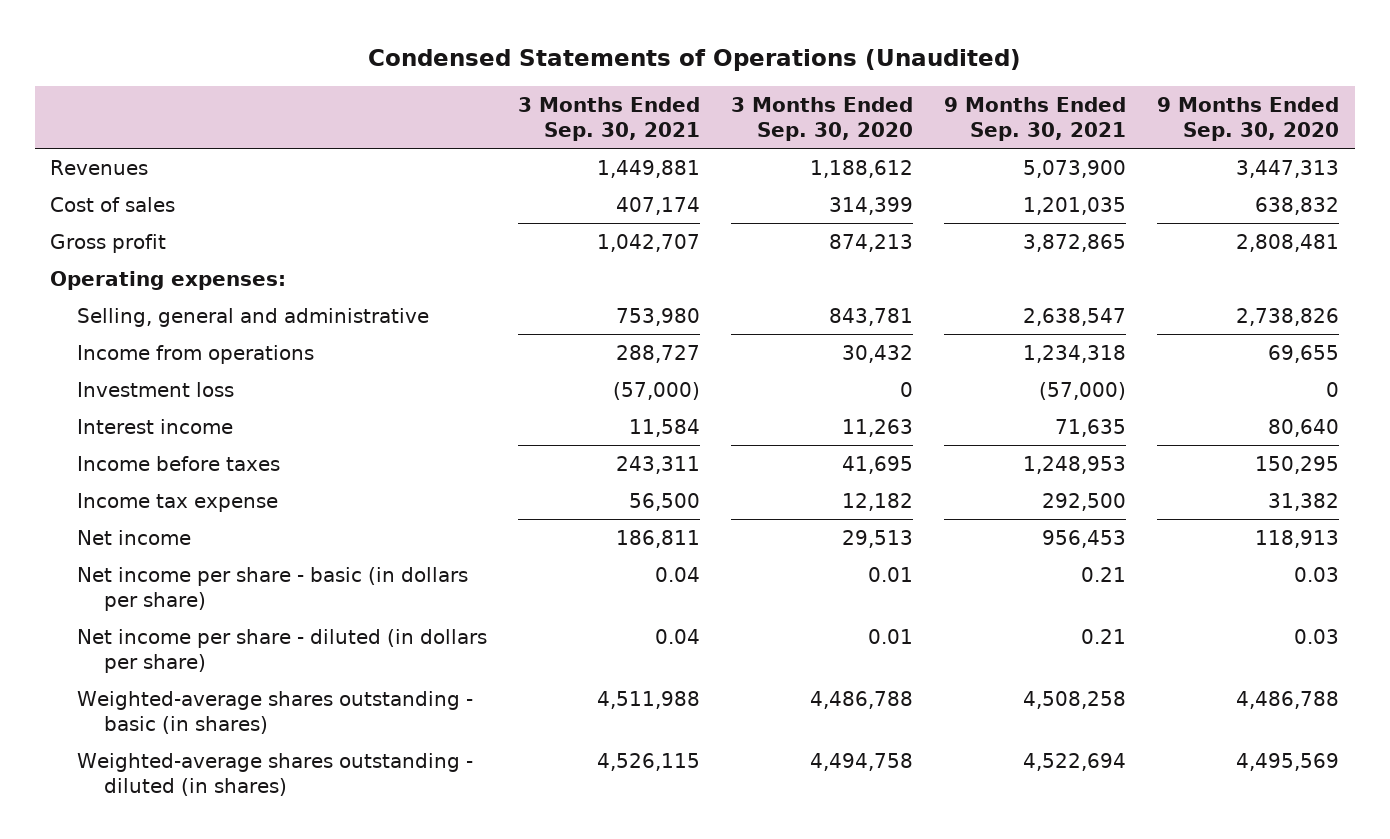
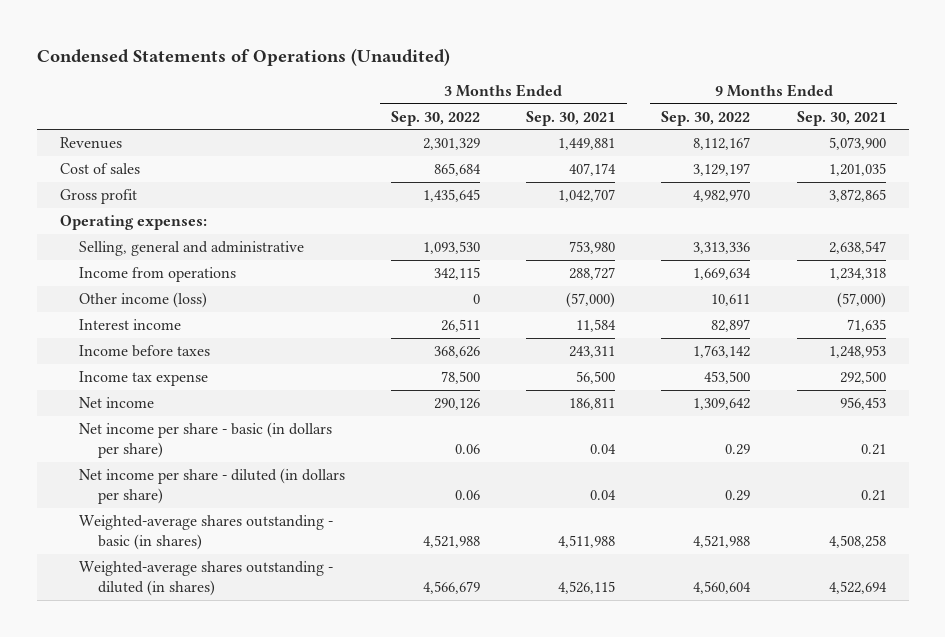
[731,97,914,142] 3 Months Ended Sep. 30, 2020 -> none
[1157,97,1340,142] 9 Months Ended Sep. 30, 2020 -> none
none -> [391,110,481,126] Sep. 30, 2022
none -> [661,110,751,126] Sep. 30, 2022
[76,381,234,397] Investment loss -> [78,292,207,309] Other income (loss)

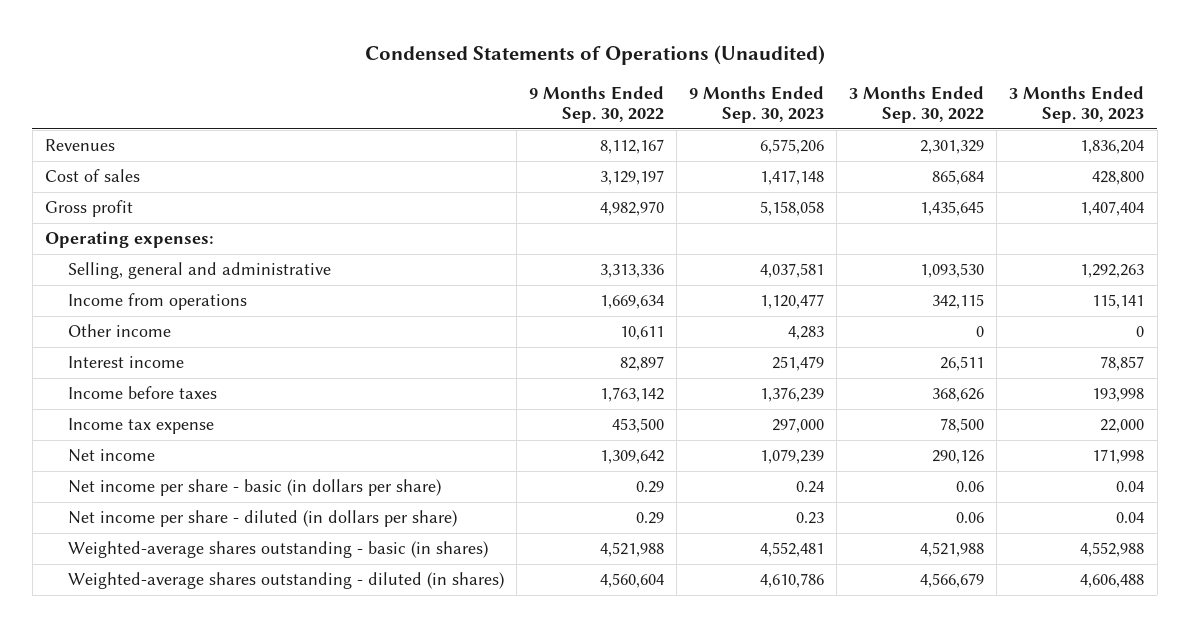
[526,110,616,126] Sep. 30, 2021 -> none
[796,110,886,126] Sep. 30, 2021 -> none
none -> [689,85,825,124] 9 Months Ended Sep. 30, 2023
none -> [1009,85,1145,124] 3 Months Ended Sep. 30, 2023
[78,292,207,309] Other income (loss) -> [67,324,171,338] Other income

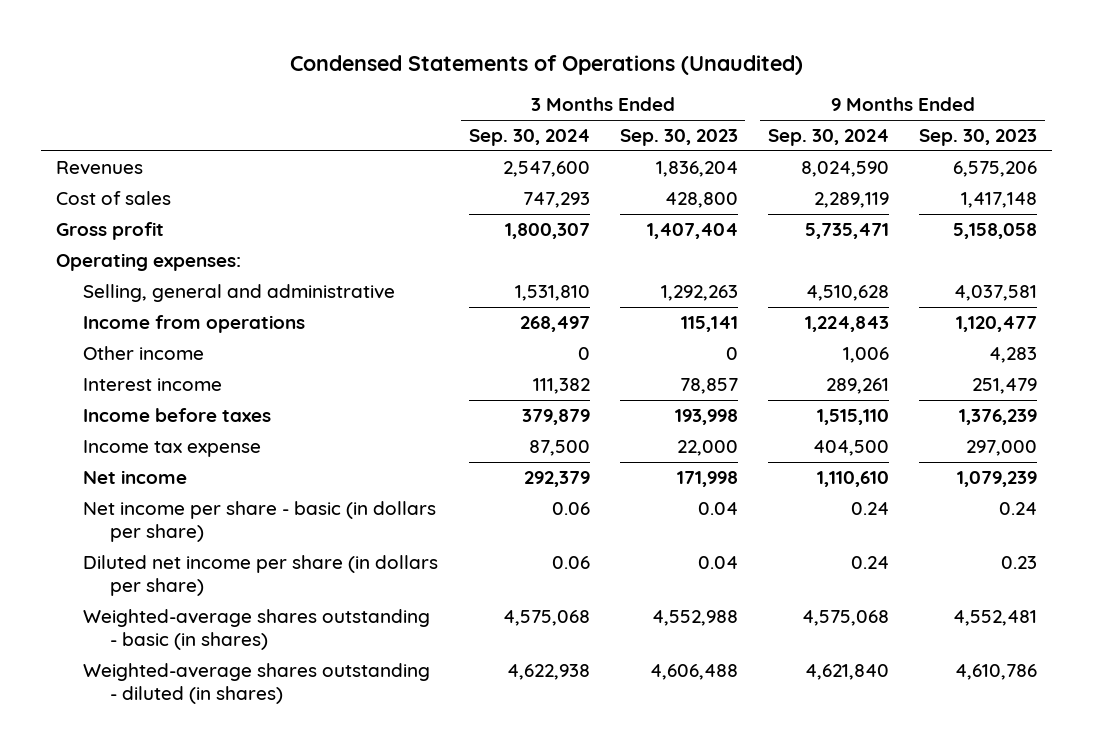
[528,85,664,124] 9 Months Ended Sep. 30, 2022 -> none
[849,85,985,124] 3 Months Ended Sep. 30, 2022 -> none
none -> [468,129,590,147] Sep. 30, 2024
none -> [767,129,889,147] Sep. 30, 2024
[67,510,457,528] Net income per share - diluted (in dollars per share) -> [83,555,439,597] Diluted net income per share (in dollars per share)

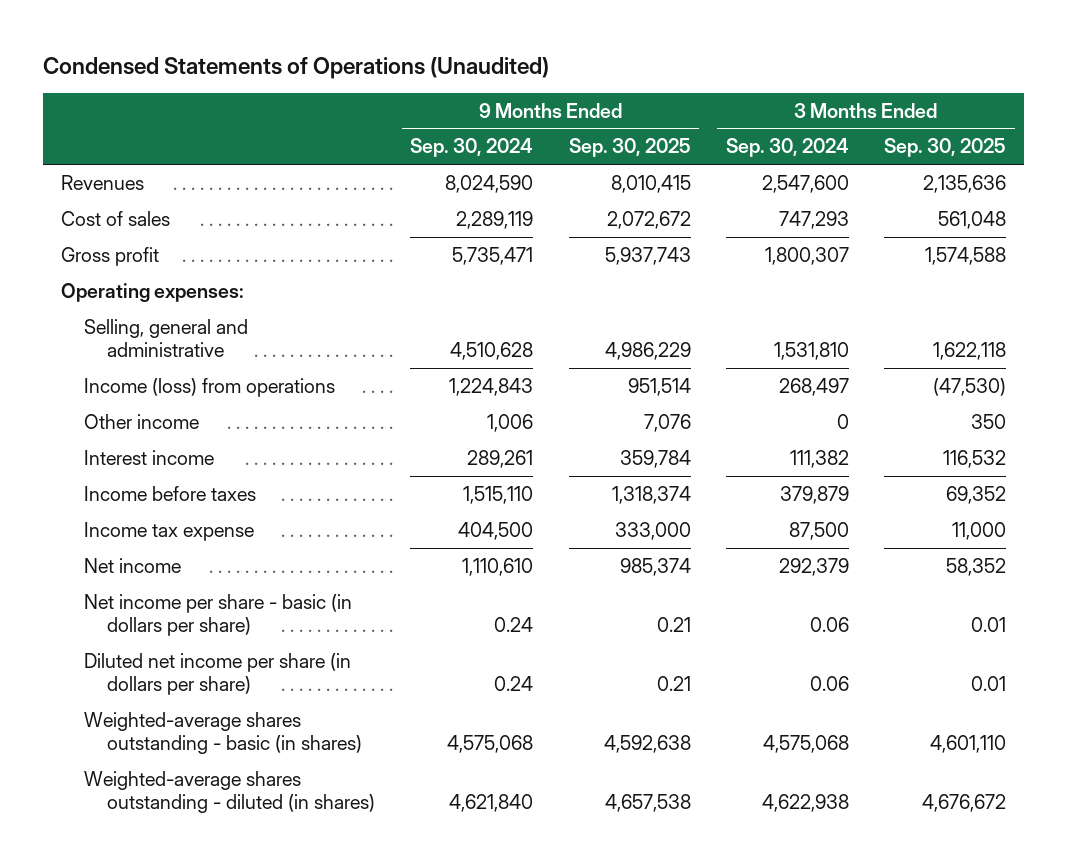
[619,129,738,147] Sep. 30, 2023 -> none
[919,129,1038,147] Sep. 30, 2023 -> none
none -> [568,138,691,158] Sep. 30, 2025
none -> [883,138,1006,158] Sep. 30, 2025
[83,315,306,334] Income from operations -> [84,377,336,397] Income (loss) from operations

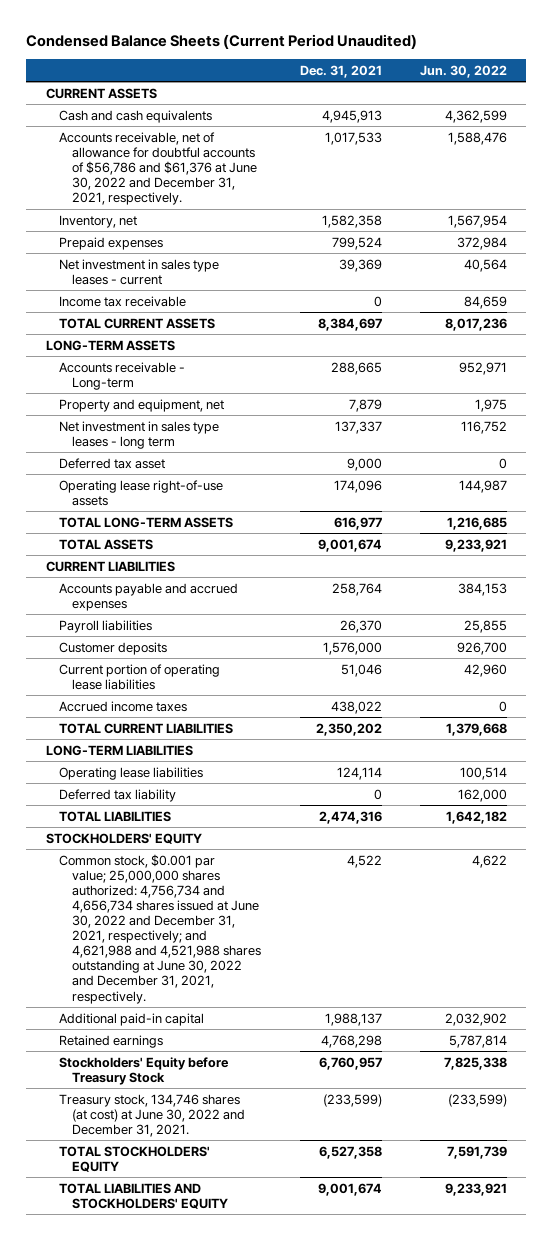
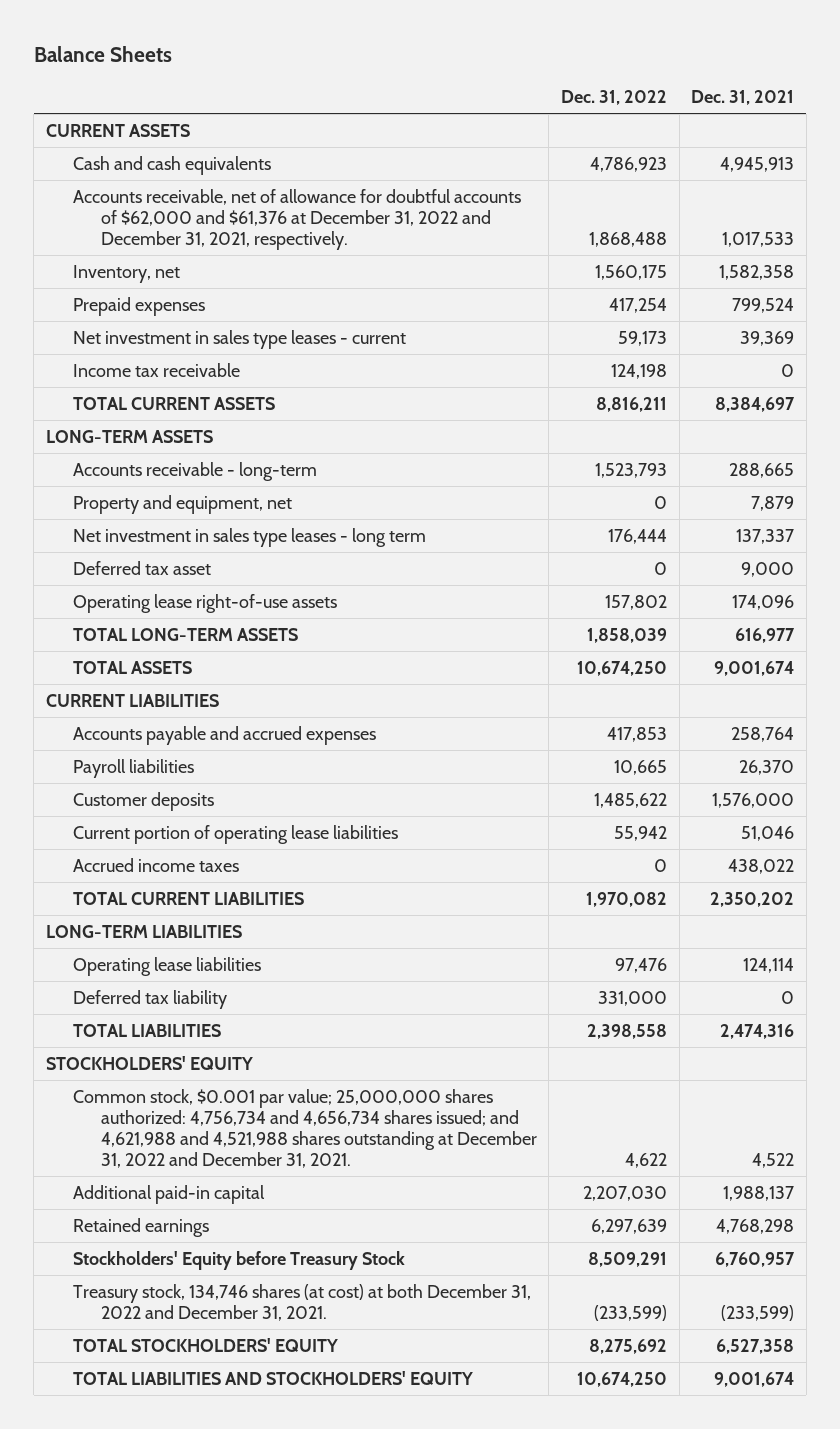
[26,34,418,50] Condensed Balance Sheets (Current Period Unaudited) -> [33,45,172,62] Balance Sheets
[419,64,507,78] Jun. 30, 2022 -> none
none -> [560,89,667,105] Dec. 31, 2022
[58,131,258,206] Accounts receivable, net of allowance for doubtful accounts of $56,786 and $61,376 at June 30, 2022 and December 31, 2021, respectively. -> [73,188,522,251] Accounts receivable, net of allowance for doubtful accounts of $62,000 and $61,376 at December 31, 2022 and December 31, 2021, respectively.
[58,361,185,390] Accounts receivable - Long-term -> [73,461,318,481] Accounts receivable - long-term
[58,853,262,1004] Common stock, $0.001 par value; 25,000,000 shares authorized: 4,756,734 and 4,656,734 shares issued at June 30, 2022 and December 31, 2021, respectively; and 4,621,988 and 4,521,988 shares outstanding at June 30, 2022 and December 31, 2021, respectively. -> [73,1088,537,1169] Common stock, $0.001 par value; 25,000,000 shares authorized: 4,756,734 and 4,656,734 shares issued; and 4,621,988 and 4,521,988 shares outstanding at December 31, 2022 and December 31, 2021.
[58,1093,246,1137] Treasury stock, 134,746 shares (at cost) at June 30, 2022 and December 31, 2021. -> [73,1283,532,1322] Treasury stock, 134,746 shares (at cost) at both December 31, 2022 and December 31, 2021.

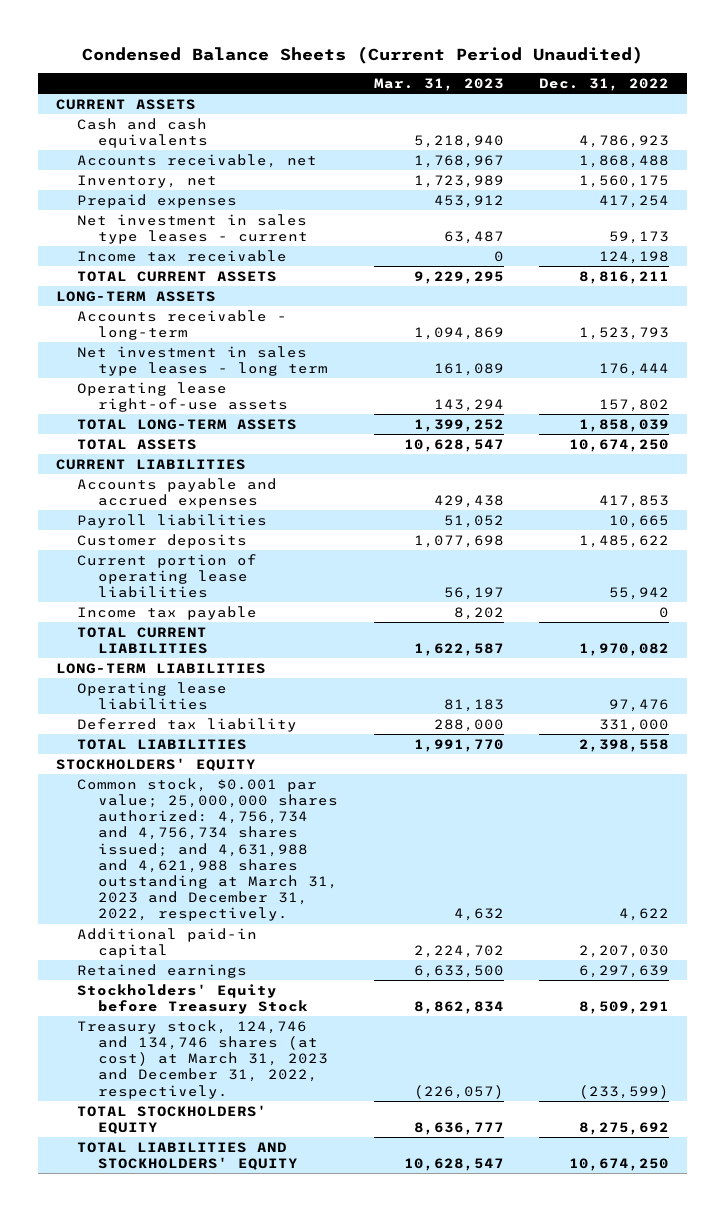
[33,45,172,62] Balance Sheets -> [81,45,643,64] Condensed Balance Sheets (Current Period Unaudited)
[691,89,795,105] Dec. 31, 2021 -> none
none -> [373,78,504,92] Mar. 31, 2023
[73,188,522,251] Accounts receivable, net of allowance for doubtful accounts of $62,000 and $61,376 at December 31, 2022 and December 31, 2021, respectively. -> [77,153,318,168] Accounts receivable, net
[73,494,293,514] Property and equipment, net -> none
[73,560,212,575] Deferred tax asset -> none
[73,857,240,872] Accrued income taxes -> [77,605,258,620] Income tax payable
[73,1088,537,1169] Common stock, $0.001 par value; 25,000,000 shares authorized: 4,756,734 and 4,656,734 shares issued; and 4,621,988 and 4,521,988 shares outstanding at December 31, 2022 and December 31, 2021. -> [77,777,339,922] Common stock, $0.001 par value; 25,000,000 shares authorized: 4,756,734 and 4,756,734 shares issued; and 4,631,988 and 4,621,988 shares outstanding at March 31, 2023 and December 31, 2022, respectively.
[73,1283,532,1322] Treasury stock, 134,746 shares (at cost) at both December 31, 2022 and December 31, 2021. -> [77,1019,329,1099] Treasury stock, 124,746 and 134,746 shares (at cost) at March 31, 2023 and December 31, 2022, respectively.

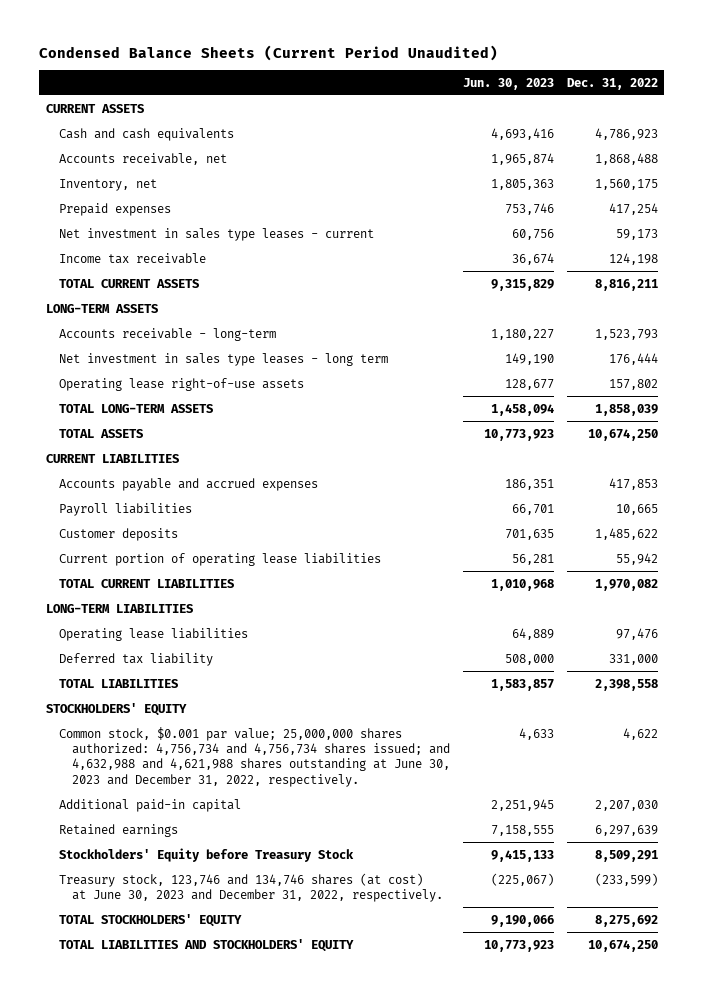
[373,78,504,92] Mar. 31, 2023 -> none
none -> [463,77,555,90] Jun. 30, 2023
[77,605,258,620] Income tax payable -> none
[77,777,339,922] Common stock, $0.001 par value; 25,000,000 shares authorized: 4,756,734 and 4,756,734 shares issued; and 4,631,988 and 4,621,988 shares outstanding at March 31, 2023 and December 31, 2022, respectively. -> [59,726,451,787] Common stock, $0.001 par value; 25,000,000 shares authorized: 4,756,734 and 4,756,734 shares issued; and 4,632,988 and 4,621,988 shares outstanding at June 30, 2023 and December 31, 2022, respectively.
[77,1019,329,1099] Treasury stock, 124,746 and 134,746 shares (at cost) at March 31, 2023 and December 31, 2022, respectively. -> [59,872,444,902] Treasury stock, 123,746 and 134,746 shares (at cost) at June 30, 2023 and December 31, 2022, respectively.

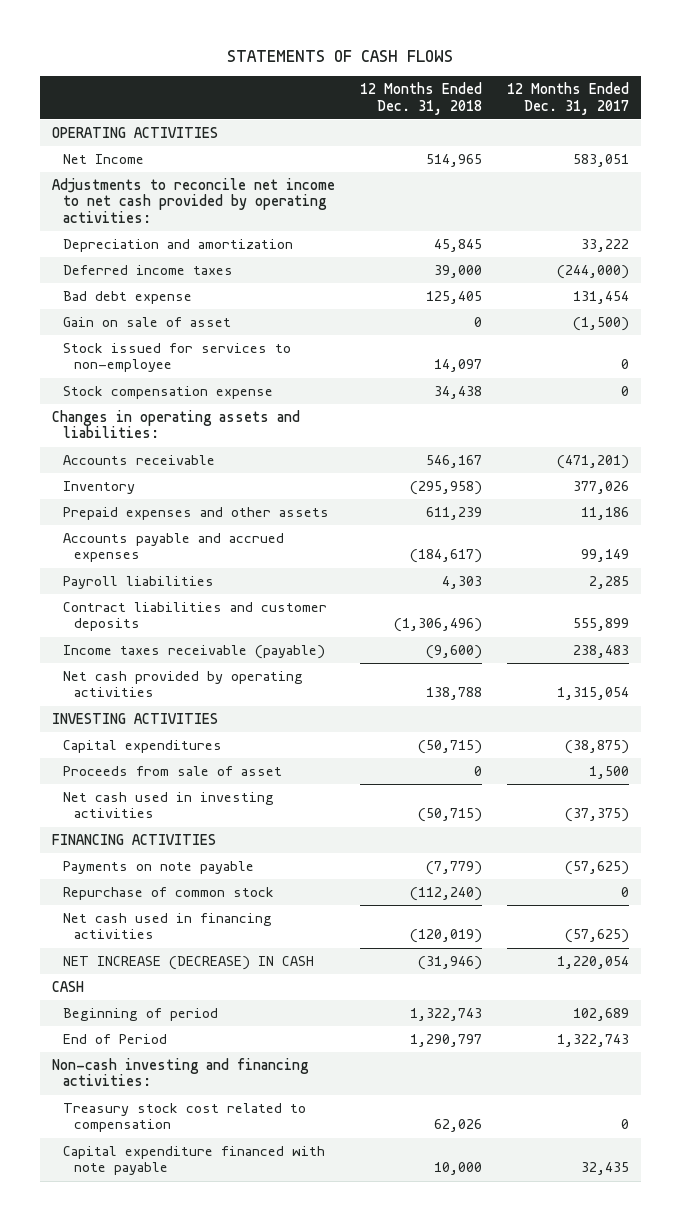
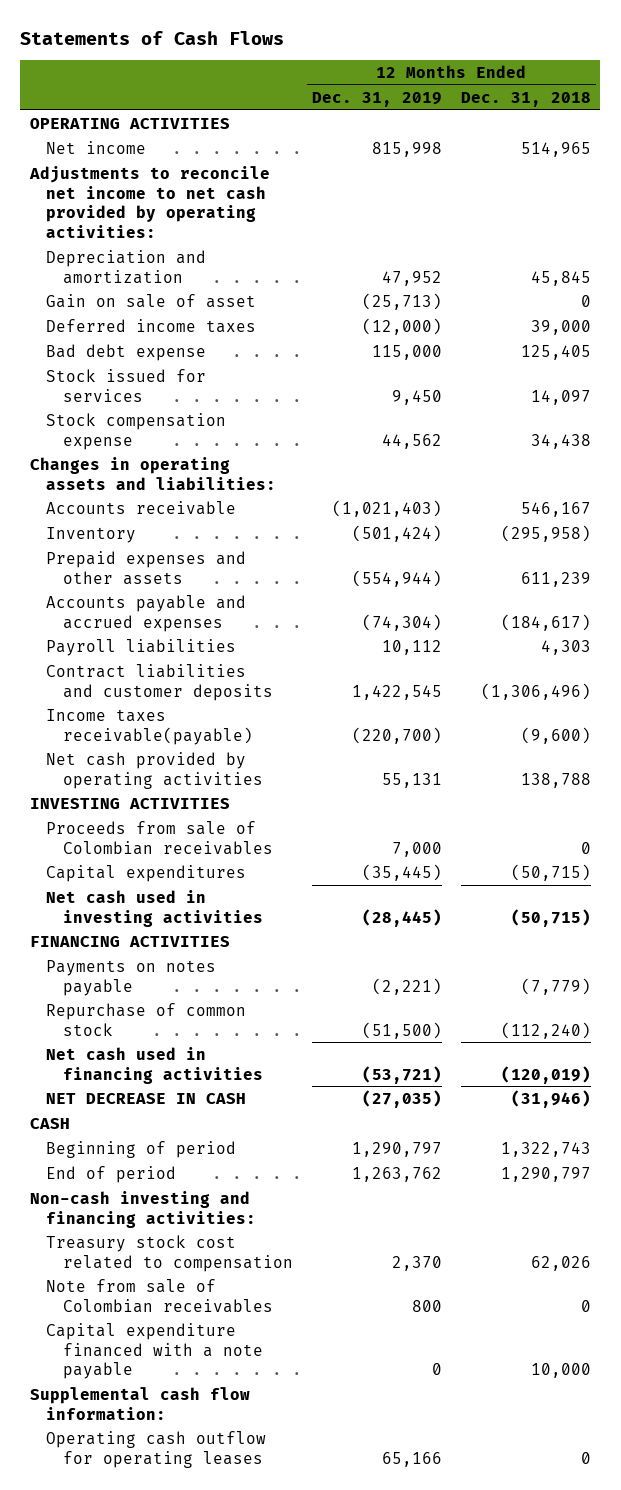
[227,49,454,62] STATEMENTS OF CASH FLOWS -> [20,30,285,45] Statements of Cash Flows
[506,82,629,115] 12 Months Ended Dec. 31, 2017 -> none
none -> [311,91,442,107] Dec. 31, 2019
[62,153,144,164] Net Income -> [46,140,147,154] Net income
[62,316,231,327] Gain on sale of asset -> [46,293,257,308] Gain on sale of asset
[62,342,291,373] Stock issued for services to non-employee -> [46,368,207,402] Stock issued for services
[62,644,325,659] Income taxes receivable (payable) -> [46,708,253,745] Income taxes receivable(payable)
none -> [46,820,273,855] Proceeds from sale of Colombian receivables
[62,765,282,776] Proceeds from sale of asset -> none
[62,860,254,874] Payments on note payable -> [46,959,217,996] Payments on notes payable
[62,955,314,970] NET INCREASE (DECREASE) IN CASH -> [46,1092,247,1104] NET DECREASE IN CASH
[62,1033,167,1044] End of Period -> [46,1165,177,1183] End of period
none -> [46,1278,273,1313] Note from sale of Colombian receivables
[62,1145,325,1176] Capital expenditure financed with note payable -> [46,1322,263,1380] Capital expenditure financed with a note payable
none -> [29,1386,250,1420] Supplemental cash flow information:
none -> [46,1430,267,1468] Operating cash outflow for operating leases

